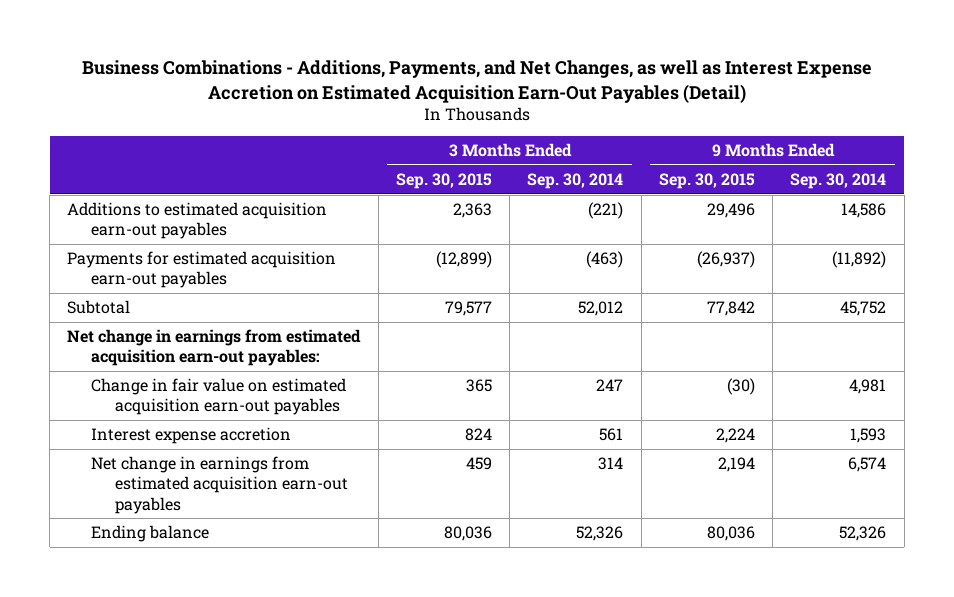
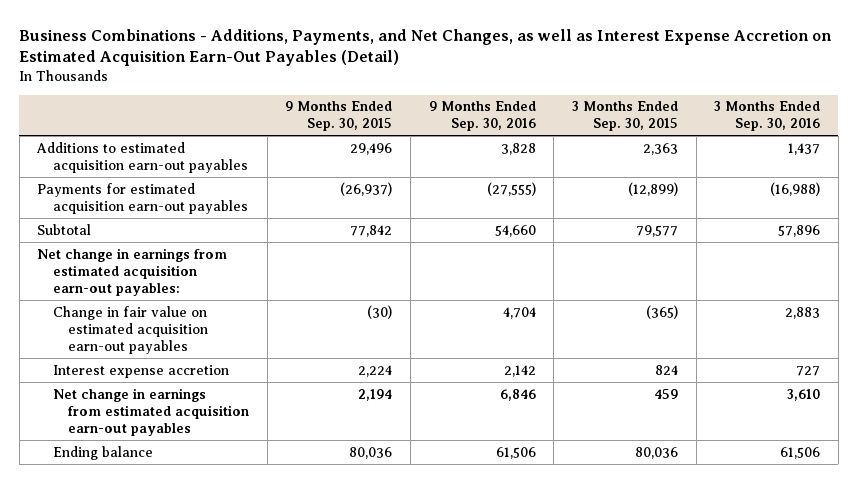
[527,173,624,190] Sep. 30, 2014 -> none
[790,173,887,190] Sep. 30, 2014 -> none
none -> [428,101,536,132] 9 Months Ended Sep. 30, 2016
none -> [714,101,821,132] 3 Months Ended Sep. 30, 2016
[465,379,492,393] 365 -> [645,304,678,319] (365)

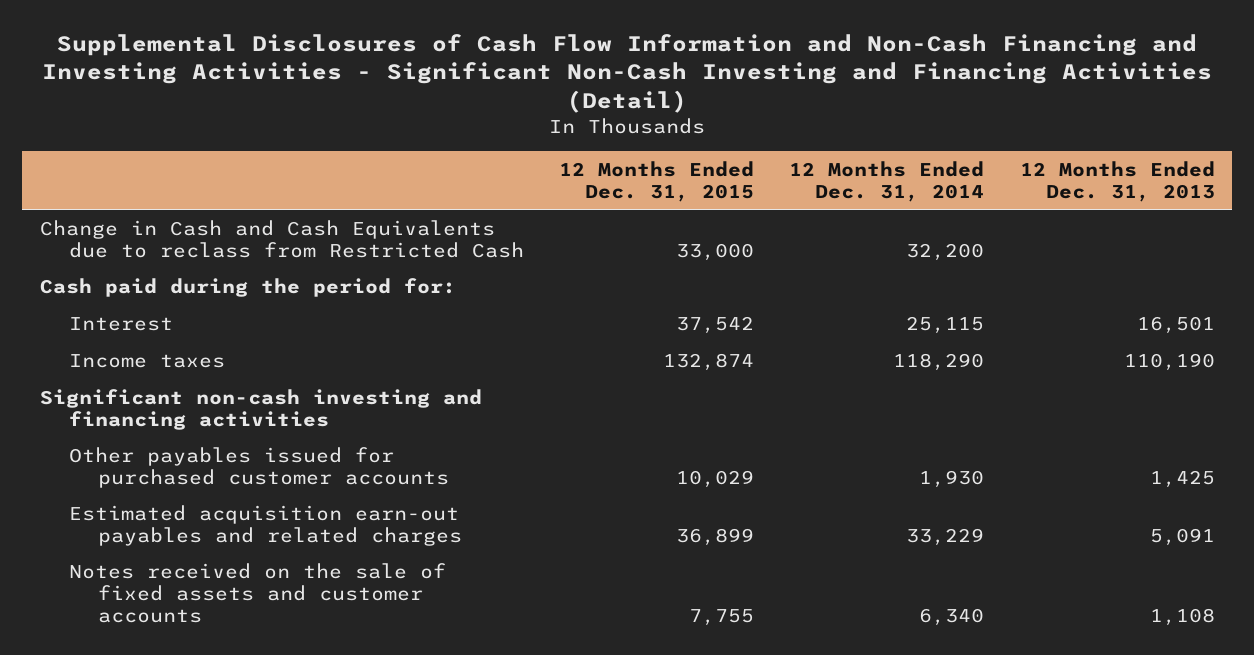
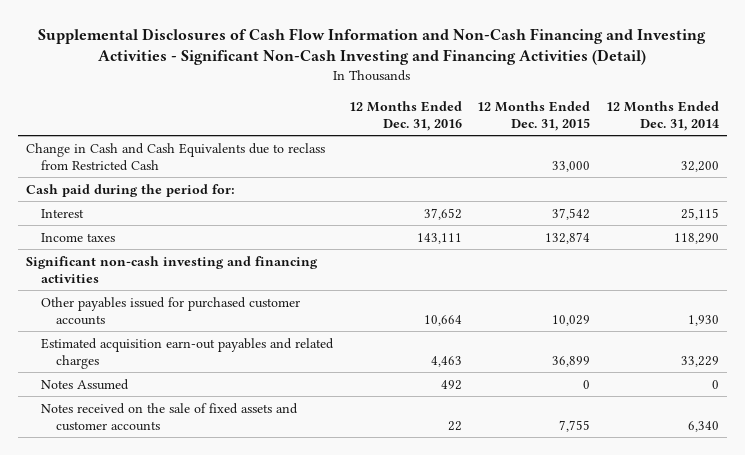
[1019,160,1215,202] 12 Months Ended Dec. 31, 2013 -> none
none -> [348,100,462,131] 12 Months Ended Dec. 31, 2016
none -> [40,378,129,390] Notes Assumed

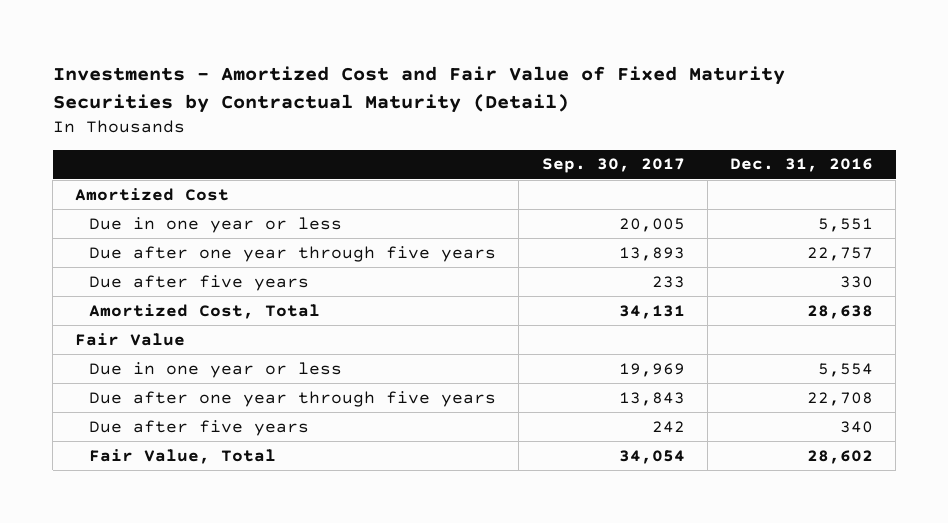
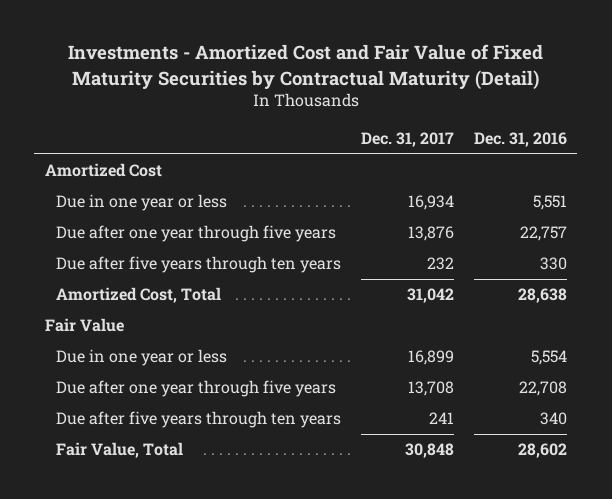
[541,158,685,174] Sep. 30, 2017 -> none
none -> [361,131,455,147] Dec. 31, 2017
[89,274,310,291] Due after five years -> [55,256,341,274] Due after five years through ten years
[89,419,310,436] Due after five years -> [55,411,341,429] Due after five years through ten years

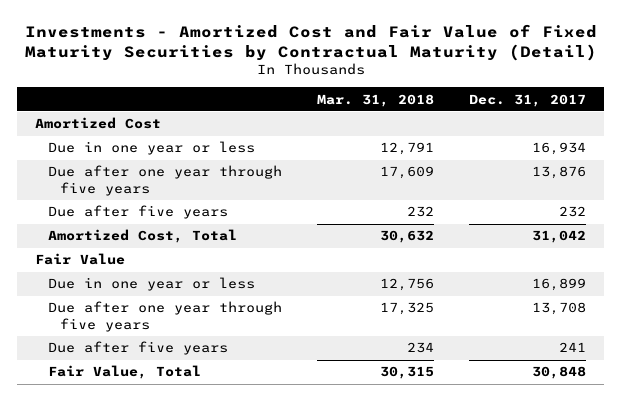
[474,131,568,147] Dec. 31, 2016 -> none
none -> [317,93,435,107] Mar. 31, 2018
[55,256,341,274] Due after five years through ten years -> [47,205,228,220] Due after five years
[55,411,341,429] Due after five years through ten years -> [47,341,228,356] Due after five years

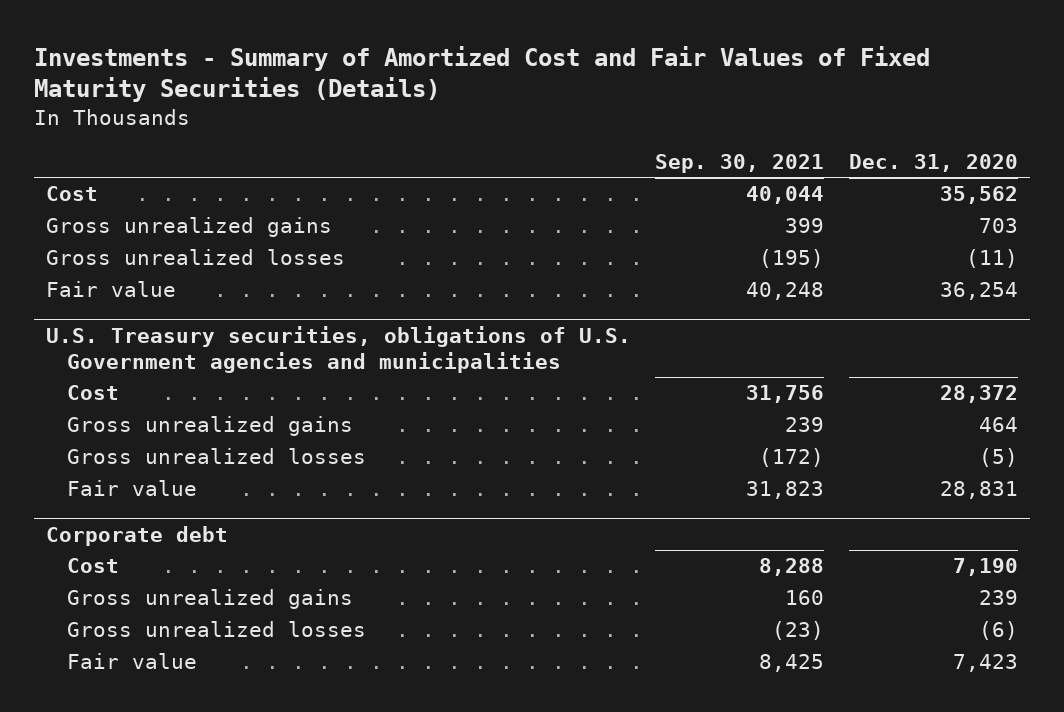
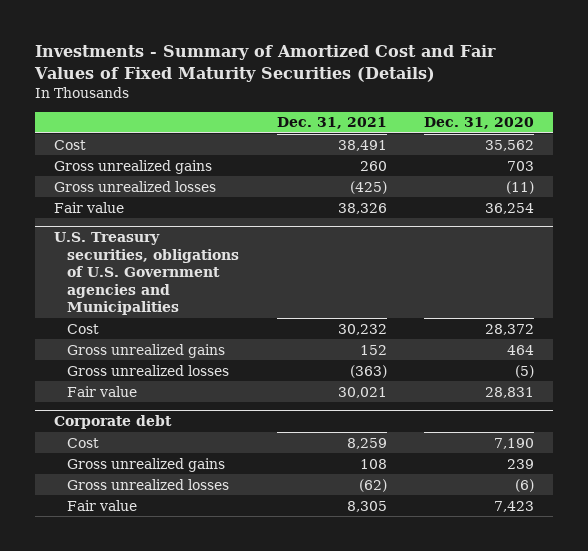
[655,153,825,173] Sep. 30, 2021 -> none
none -> [276,117,387,130] Dec. 31, 2021
[46,325,632,373] U.S. Treasury securities, obligations of U.S. Government agencies and municipalities -> [53,232,240,316] U.S. Treasury securities, obligations of U.S. Government agencies and Municipalities

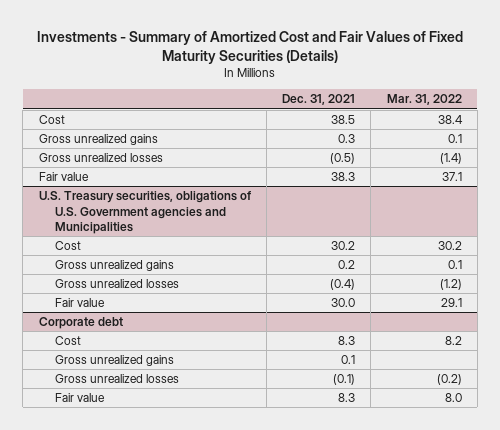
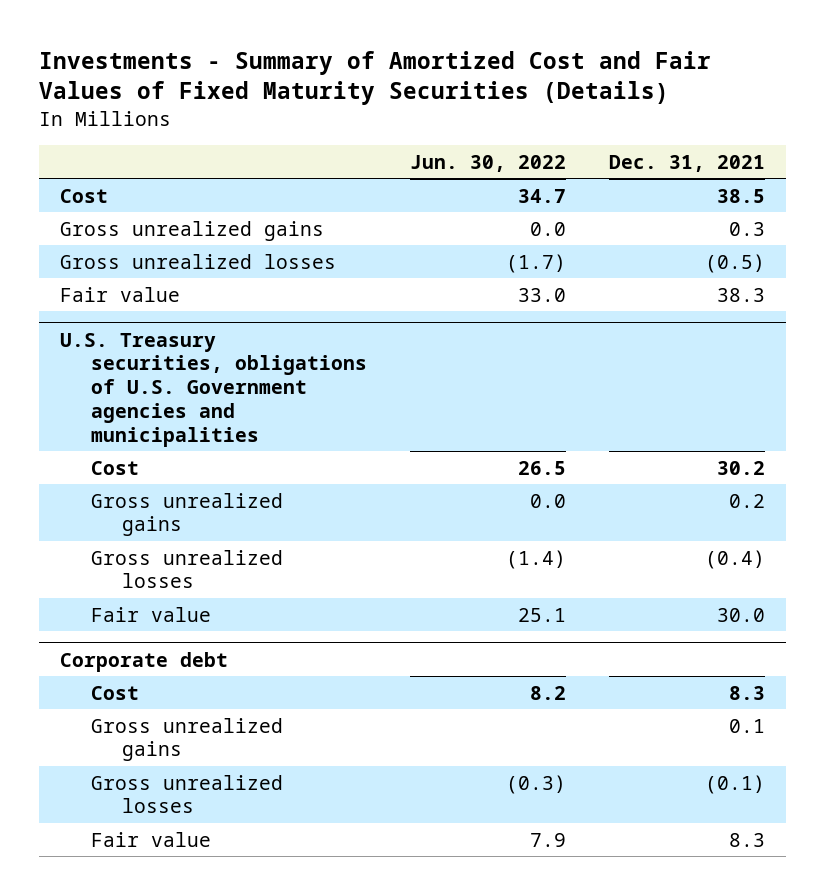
[386,94,462,106] Mar. 31, 2022 -> none
none -> [409,154,566,172] Jun. 30, 2022
[38,191,251,234] U.S. Treasury securities, obligations of U.S. Government agencies and Municipalities -> [60,332,368,447] U.S. Treasury securities, obligations of U.S. Government agencies and municipalities

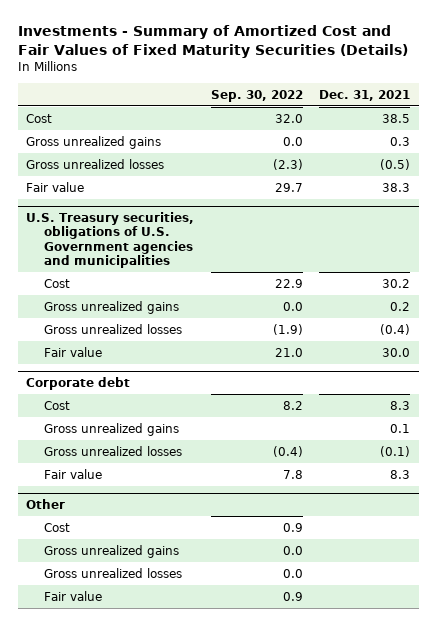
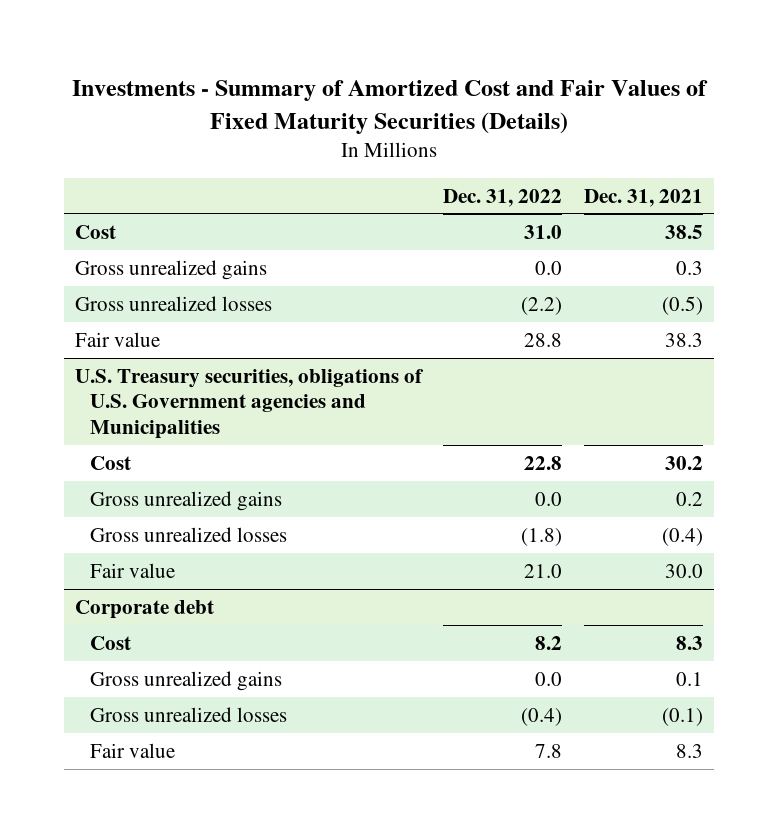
[210,89,303,102] Sep. 30, 2022 -> none
none -> [443,188,563,207] Dec. 31, 2022
[26,212,195,269] U.S. Treasury securities, obligations of U.S. Government agencies and municipalities -> [74,368,424,439] U.S. Treasury securities, obligations of U.S. Government agencies and Municipalities
[26,499,66,510] Other -> none
[43,522,70,532] Cost -> none
[43,544,179,558] Gross unrealized gains -> none
[43,567,182,578] Gross unrealized losses -> none
[43,590,102,601] Fair value -> none

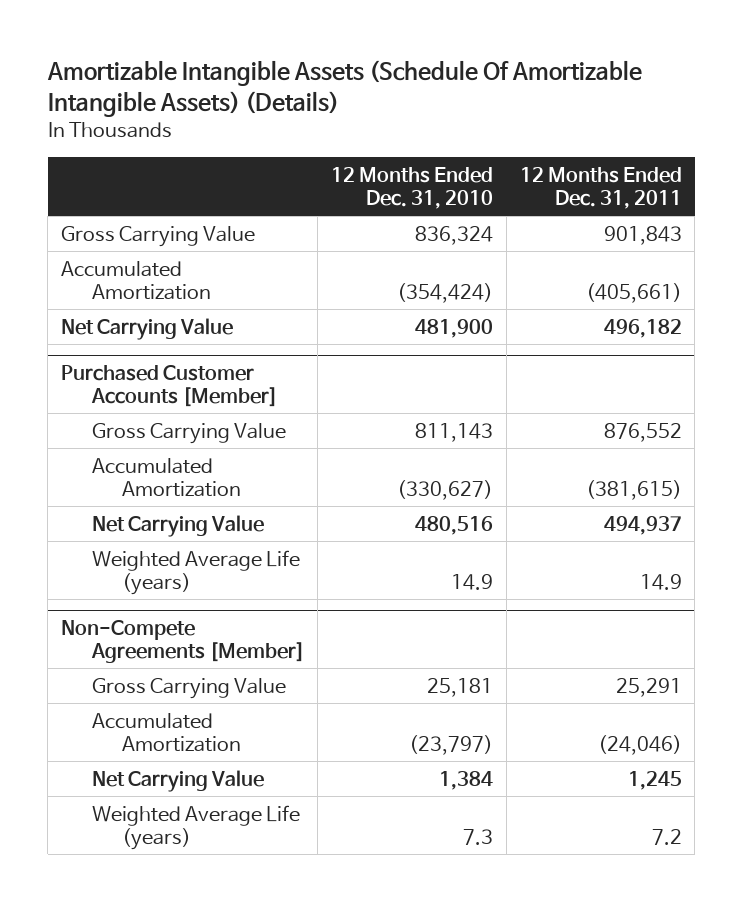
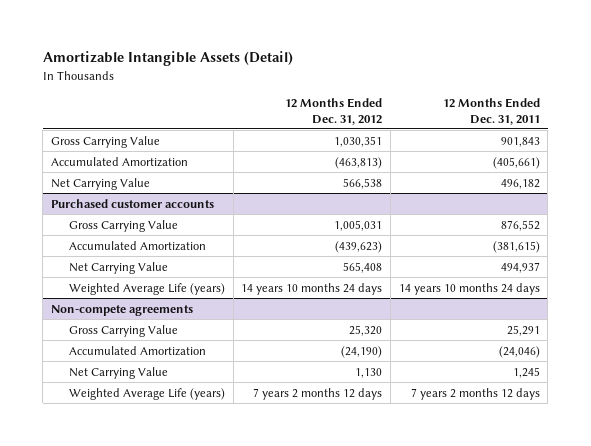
[46,60,642,118] Amortizable Intangible Assets (Schedule Of Amortizable Intangible Assets) (Details) -> [42,51,293,67] Amortizable Intangible Assets (Detail)
[331,167,494,210] 12 Months Ended Dec. 31, 2010 -> none
none -> [285,97,383,125] 12 Months Ended Dec. 31, 2012
[61,365,278,408] Purchased Customer Accounts [Member] -> [50,198,214,208] Purchased customer accounts
[639,573,682,590] 14.9 -> [398,282,540,295] 14 years 10 months 24 days
[61,620,305,664] Non-Compete Agreements [Member] -> [50,304,193,316] Non-compete agreements
[651,828,682,845] 7.2 -> [410,387,540,400] 7 years 2 months 12 days

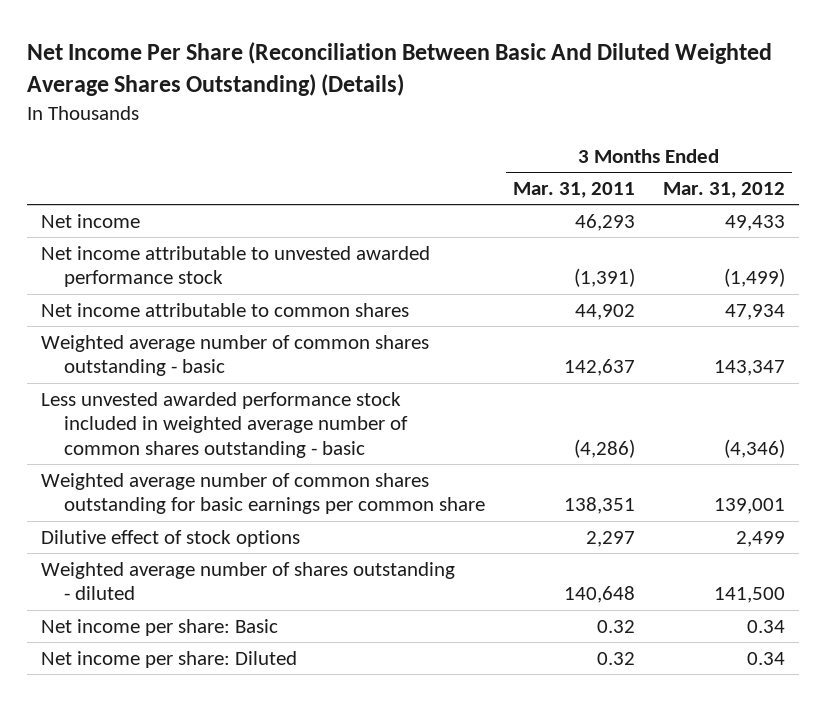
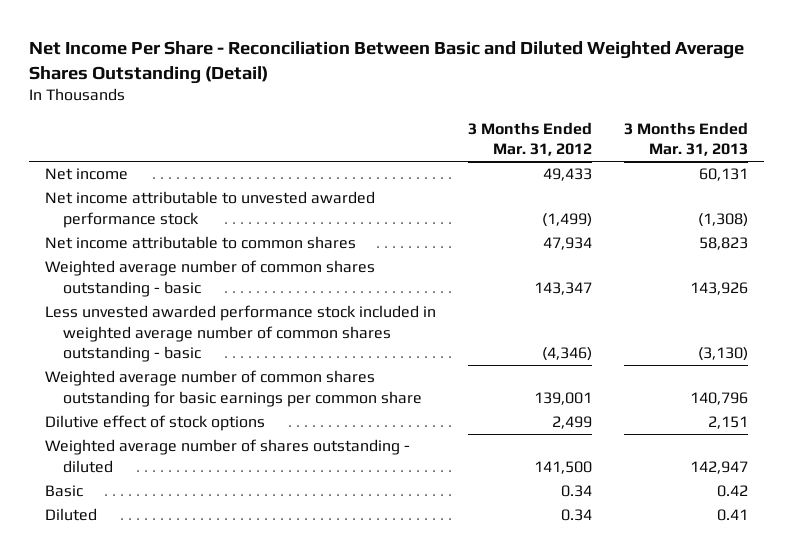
[27,41,773,96] Net Income Per Share (Reconciliation Between Basic And Diluted Weighted Average Shares Outstanding) (Details) -> [28,40,744,84] Net Income Per Share - Reconciliation Between Basic and Diluted Weighted Average Shares Outstanding (Detail)
[512,181,635,198] Mar. 31, 2011 -> none
none -> [624,121,749,157] 3 Months Ended Mar. 31, 2013
[41,618,279,636] Net income per share: Basic -> [44,485,83,498] Basic
[41,650,298,668] Net income per share: Diluted -> [44,508,97,522] Diluted

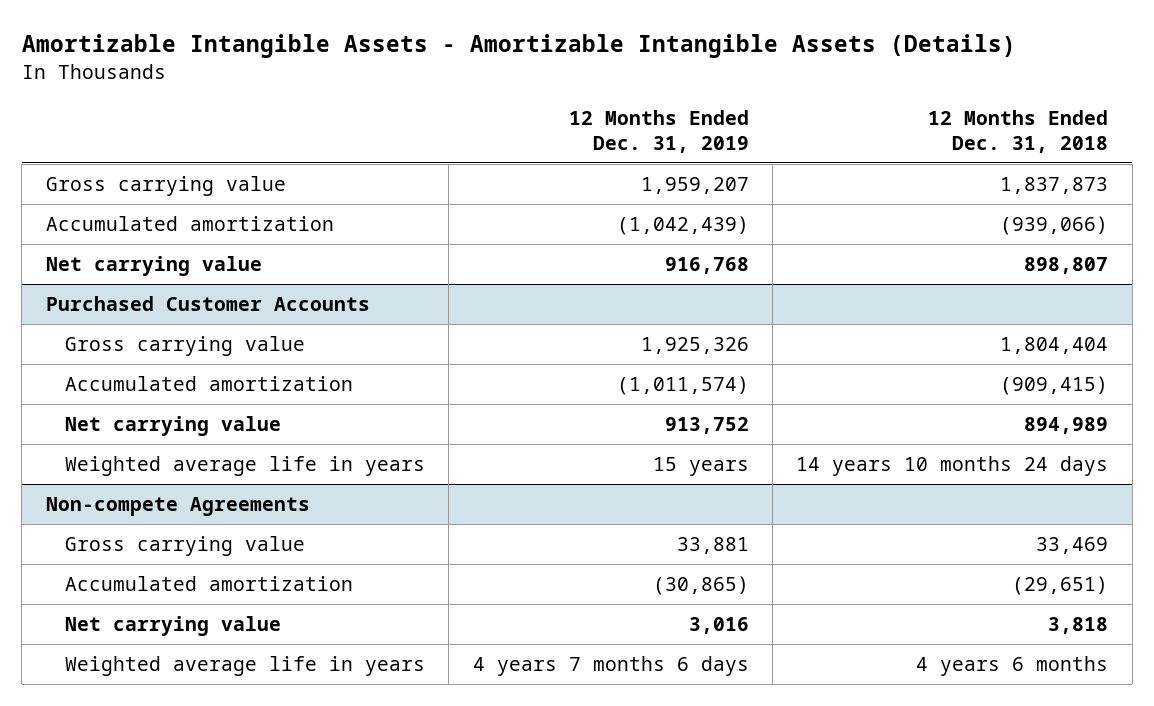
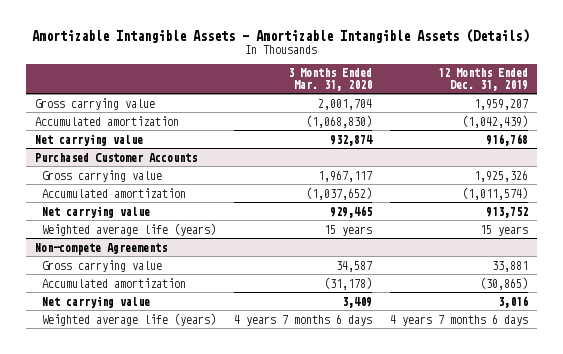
[928,110,1109,153] 12 Months Ended Dec. 31, 2018 -> none
none -> [288,68,373,91] 3 Months Ended Mar. 31, 2020
[64,456,425,477] Weighted average life in years -> [42,222,217,236] Weighted average life (years)
[64,656,425,677] Weighted average life in years -> [42,312,217,326] Weighted average life (years)

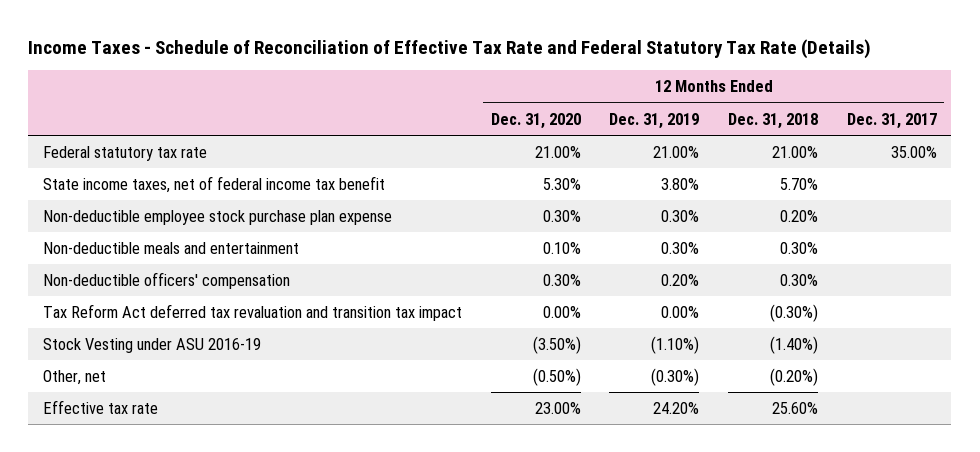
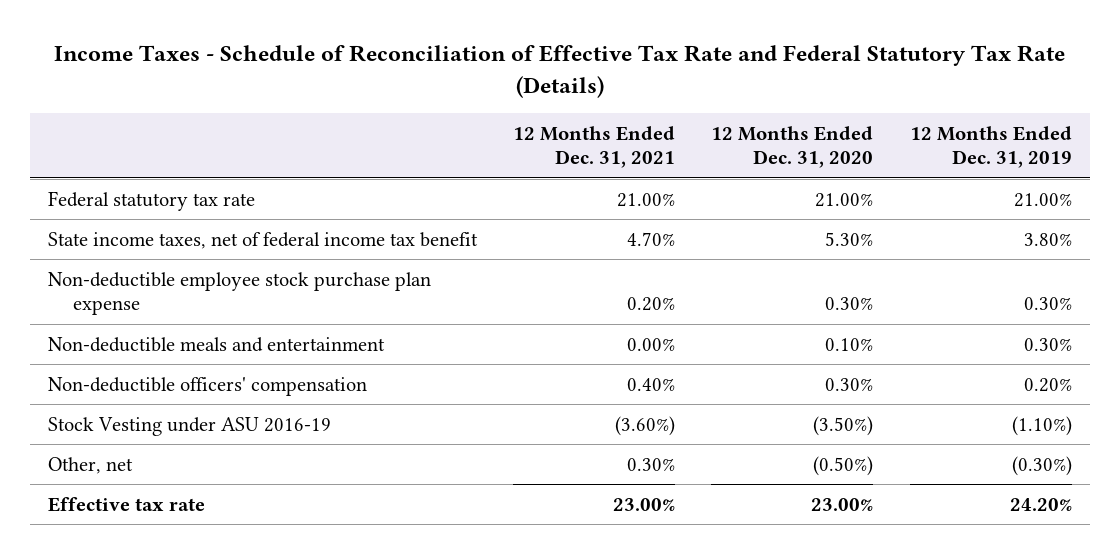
[728,112,819,129] Dec. 31, 2018 -> none
[847,112,938,129] Dec. 31, 2017 -> none
none -> [513,125,676,169] 12 Months Ended Dec. 31, 2021
[42,304,462,322] Tax Reform Act deferred tax revaluation and transition tax impact -> none

